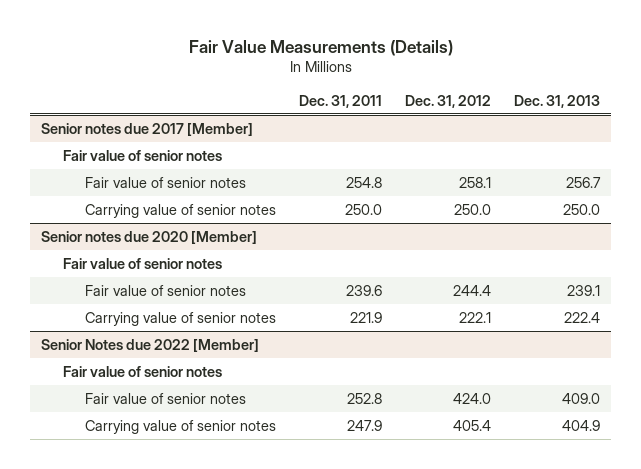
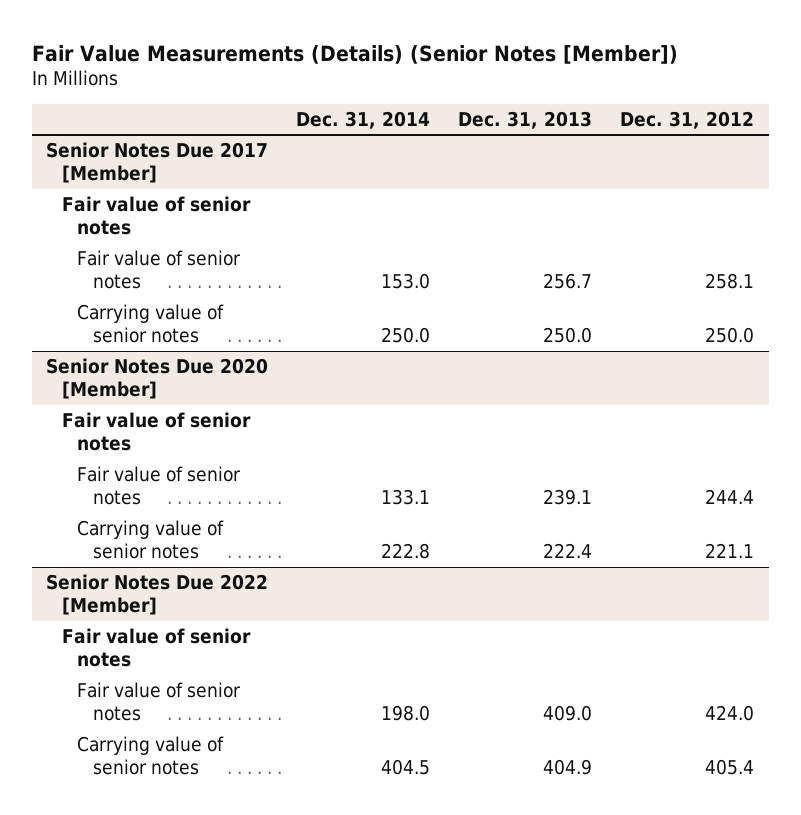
[188,39,453,56] Fair Value Measurements (Details) -> [32,44,679,64] Fair Value Measurements (Details) (Senior Notes [Member])
[299,94,383,108] Dec. 31, 2011 -> none
none -> [296,110,431,129] Dec. 31, 2014
[41,122,254,136] Senior notes due 2017 [Member] -> [46,141,269,184] Senior Notes Due 2017 [Member]
[41,230,258,244] Senior notes due 2020 [Member] -> [46,357,269,400] Senior Notes Due 2020 [Member]
[459,311,492,323] 222.1 -> [705,543,755,559] 221.1
[41,338,260,352] Senior Notes due 2022 [Member] -> [46,573,269,616] Senior Notes Due 2022 [Member]

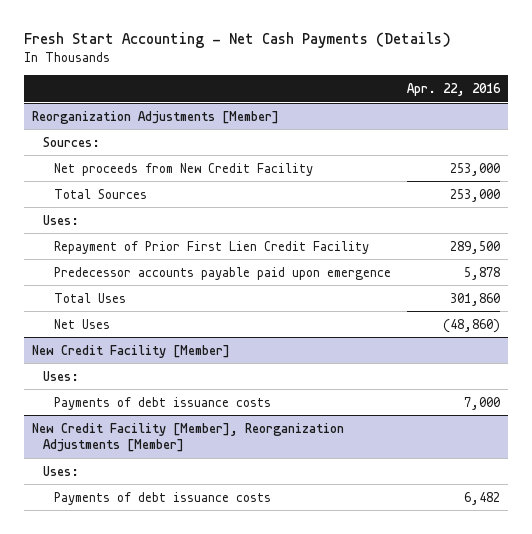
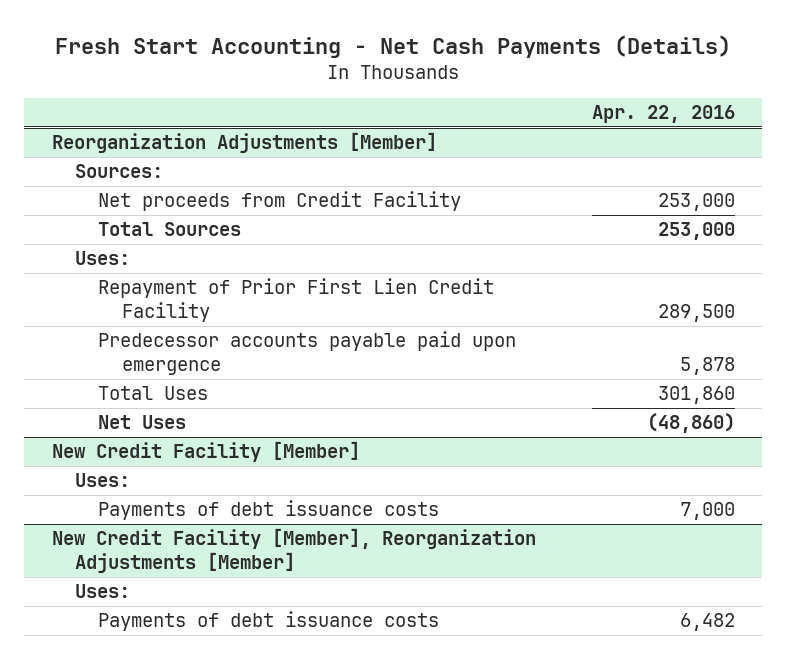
[54,162,314,176] Net proceeds from New Credit Facility -> [98,191,462,212] Net proceeds from Credit Facility

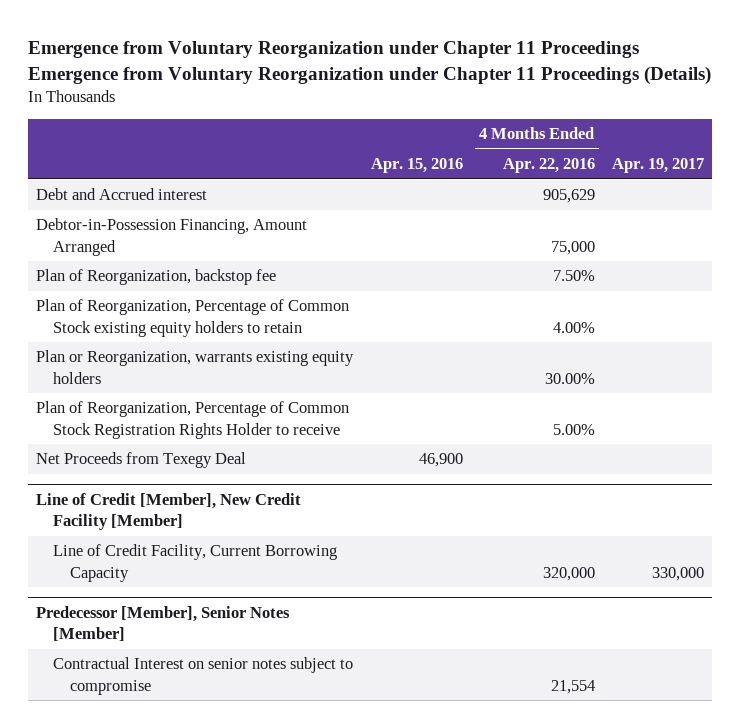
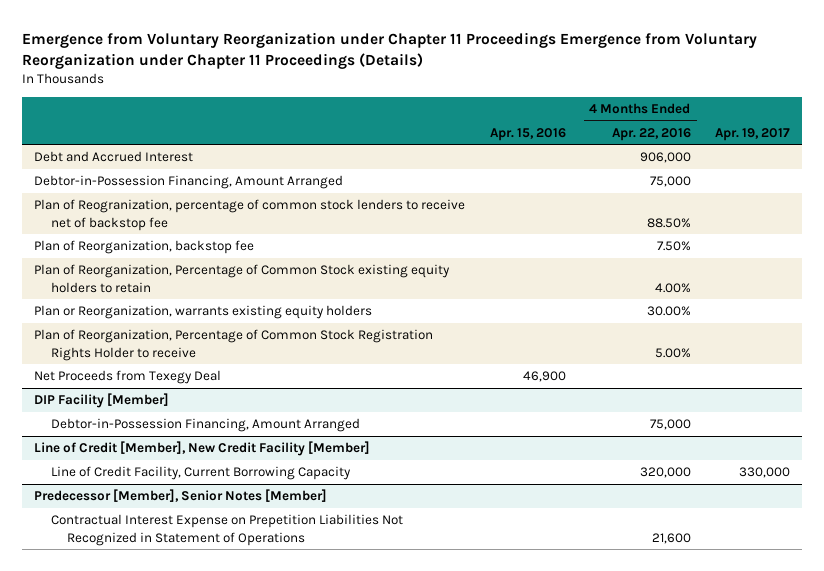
[36,188,208,201] Debt and Accrued interest -> [34,151,194,163] Debt and Accrued Interest
[542,189,595,204] 905,629 -> [639,152,691,164] 906,000
none -> [34,199,466,231] Plan of Reogranization, percentage of common stock lenders to receive net of backstop fee
none -> [34,393,170,409] DIP Facility [Member]
none -> [50,418,360,433] Debtor-in-Possession Financing, Amount Arranged
[53,657,354,695] Contractual Interest on senior notes subject to compromise -> [50,514,403,546] Contractual Interest Expense on Prepetition Liabilities Not Recognized in Statement of Operations
[550,679,595,694] 21,554 -> [651,532,691,544] 21,600

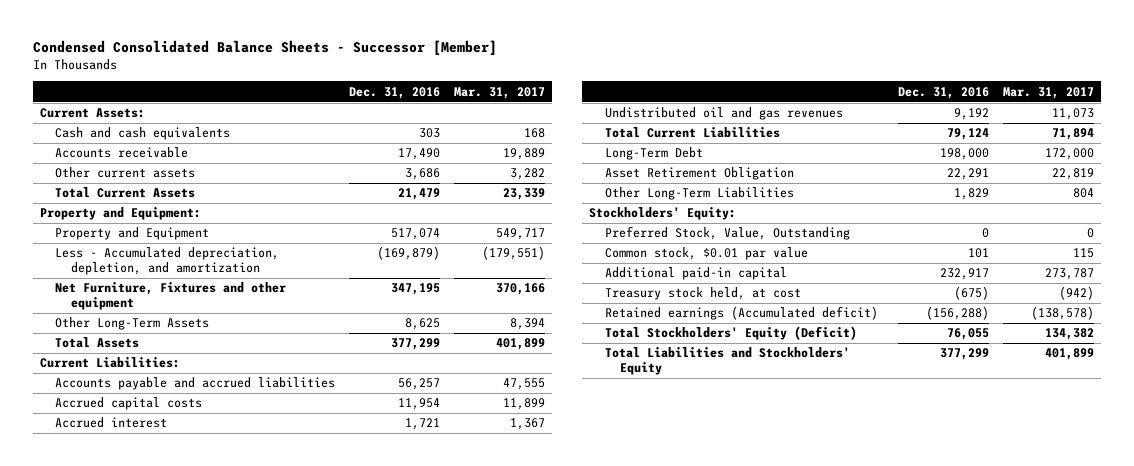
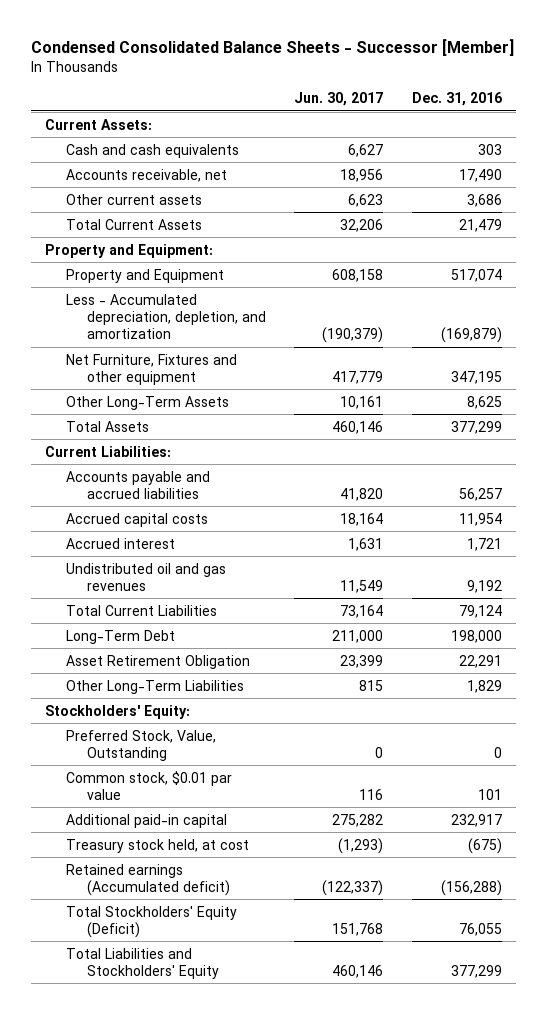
[453,86,545,99] Mar. 31, 2017 -> none
none -> [294,92,384,107] Jun. 30, 2017
[55,147,189,159] Accounts receivable -> [66,168,228,182] Accounts receivable, net

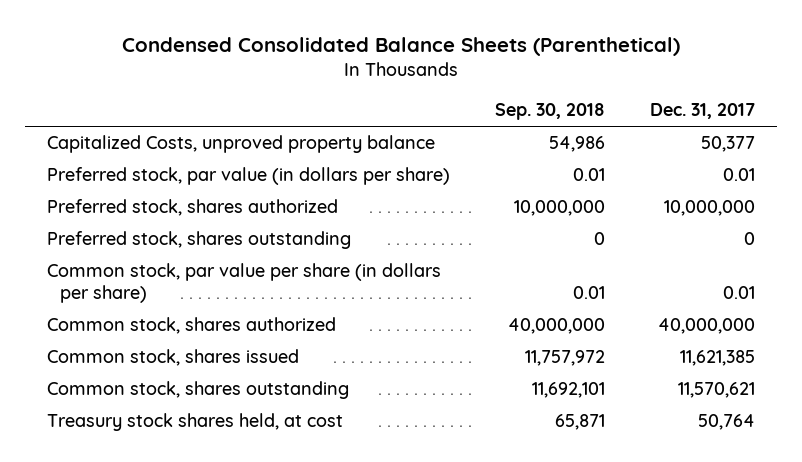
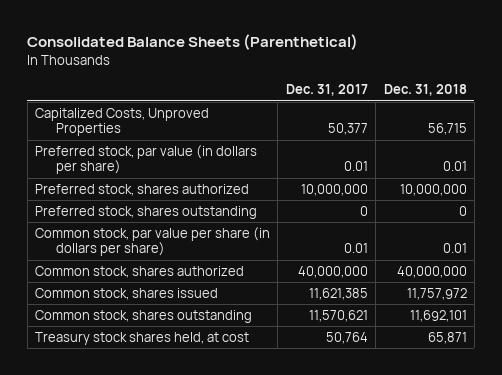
[121,37,680,57] Condensed Consolidated Balance Sheets (Parenthetical) -> [27,34,359,51] Consolidated Balance Sheets (Parenthetical)
[494,103,605,121] Sep. 30, 2018 -> none
none -> [383,84,467,97] Dec. 31, 2018
[47,135,436,154] Capitalized Costs, unproved property balance -> [34,107,209,137] Capitalized Costs, Unproved Properties

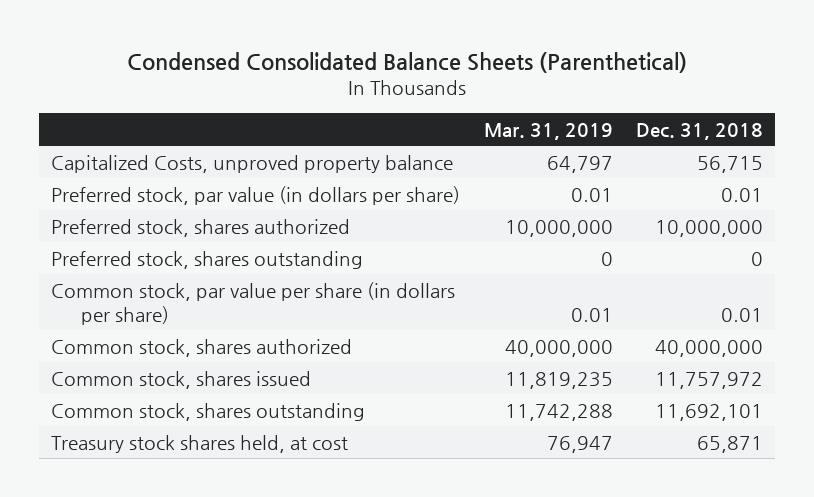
[27,34,359,51] Consolidated Balance Sheets (Parenthetical) -> [127,51,688,73] Condensed Consolidated Balance Sheets (Parenthetical)
[285,84,368,97] Dec. 31, 2017 -> none
none -> [483,122,613,140] Mar. 31, 2019
[34,107,209,137] Capitalized Costs, Unproved Properties -> [51,154,454,173] Capitalized Costs, unproved property balance

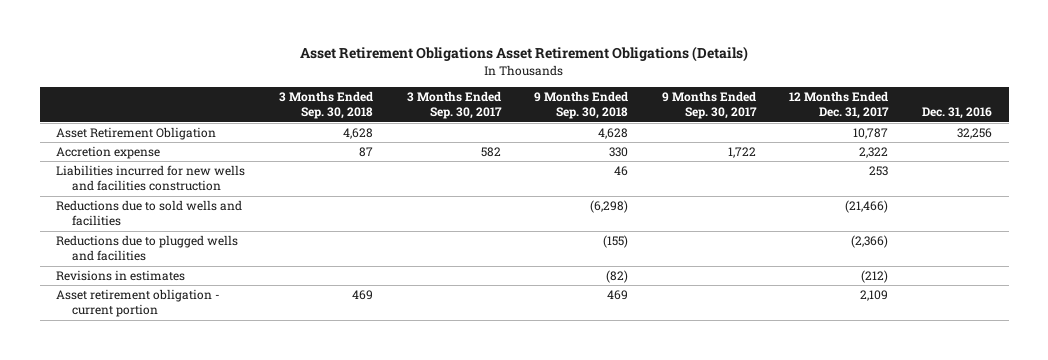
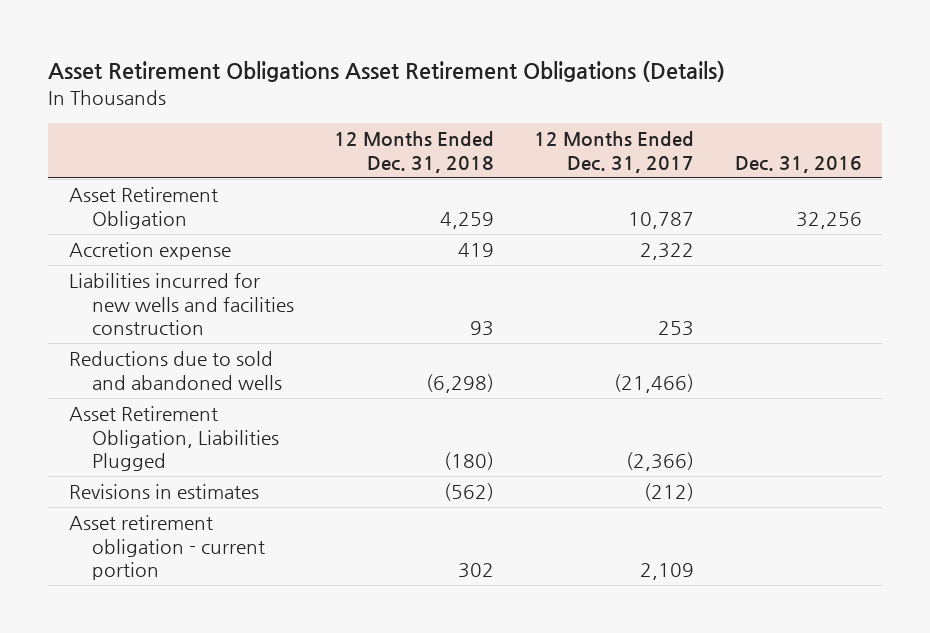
[279,90,374,120] 3 Months Ended Sep. 30, 2018 -> none
[406,90,502,120] 3 Months Ended Sep. 30, 2017 -> none
[534,90,629,120] 9 Months Ended Sep. 30, 2018 -> none
[661,90,757,120] 9 Months Ended Sep. 30, 2017 -> none
none -> [333,131,494,173] 12 Months Ended Dec. 31, 2018
[56,200,243,227] Reductions due to sold wells and facilities -> [68,351,282,390] Reductions due to sold and abandoned wells
[56,235,239,262] Reductions due to plugged wells and facilities -> [68,406,279,472] Asset Retirement Obligation, Liabilities Plugged

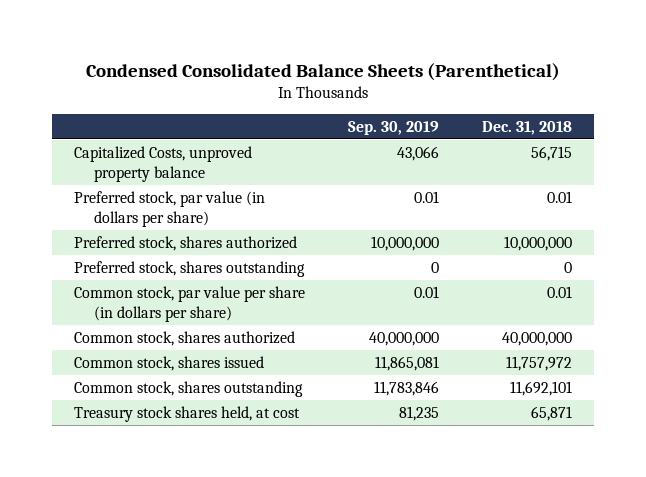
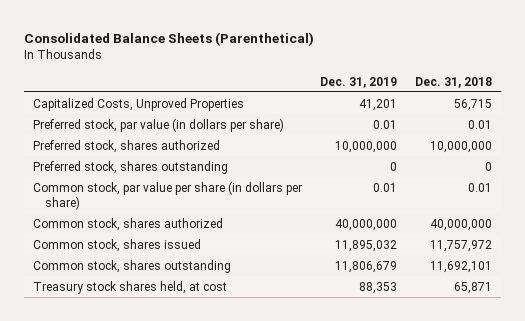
[85,62,560,81] Condensed Consolidated Balance Sheets (Parenthetical) -> [24,31,315,46] Consolidated Balance Sheets (Parenthetical)
[347,120,439,135] Sep. 30, 2019 -> none
none -> [320,76,398,88] Dec. 31, 2019
[73,145,252,182] Capitalized Costs, unproved property balance -> [33,97,245,111] Capitalized Costs, Unproved Properties

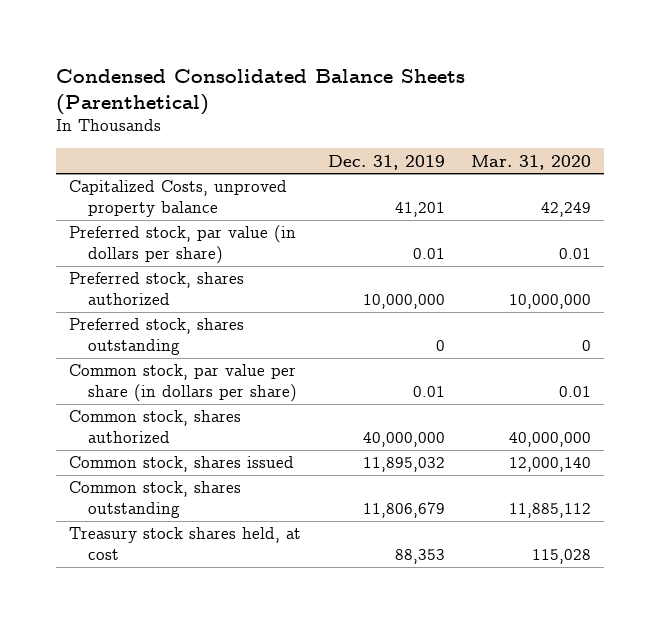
[24,31,315,46] Consolidated Balance Sheets (Parenthetical) -> [56,68,466,115] Condensed Consolidated Balance Sheets (Parenthetical)
[414,76,492,88] Dec. 31, 2018 -> none
none -> [470,154,591,170] Mar. 31, 2020
[33,97,245,111] Capitalized Costs, Unproved Properties -> [69,180,288,218] Capitalized Costs, unproved property balance

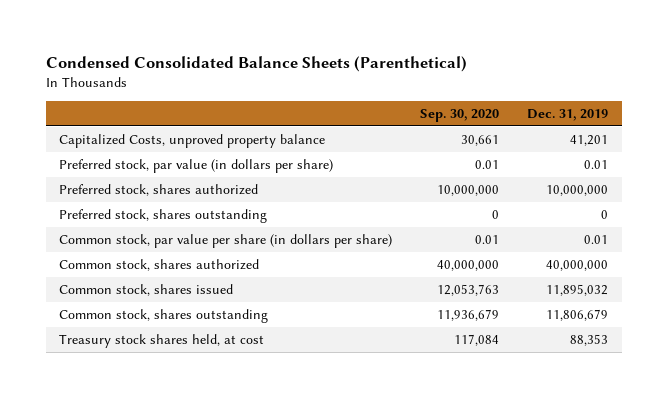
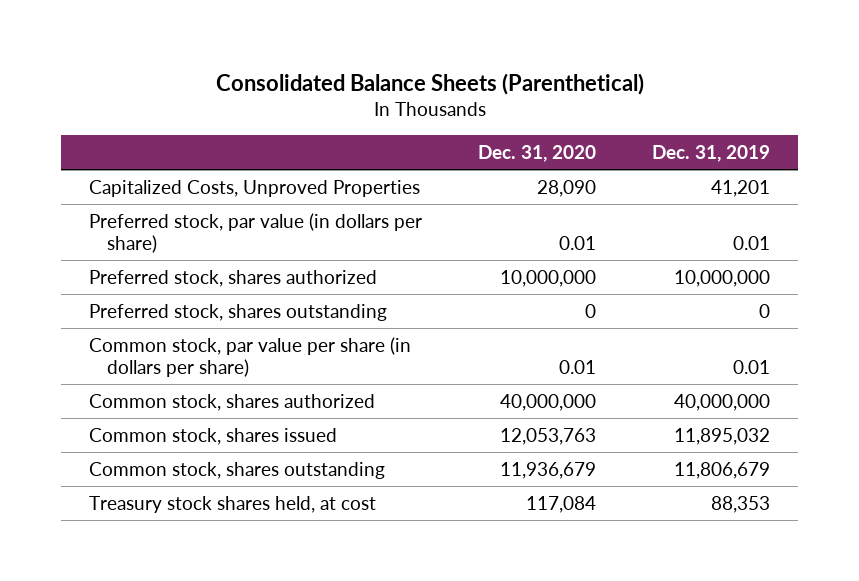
[45,55,467,72] Condensed Consolidated Balance Sheets (Parenthetical) -> [215,72,644,95] Consolidated Balance Sheets (Parenthetical)
[420,109,500,123] Sep. 30, 2020 -> none
none -> [478,145,597,163] Dec. 31, 2020
[59,134,326,149] Capitalized Costs, unproved property balance -> [89,179,421,197] Capitalized Costs, Unproved Properties

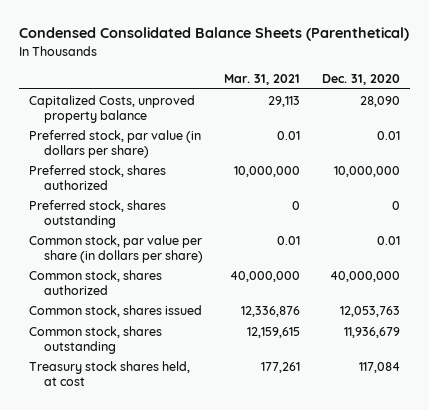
[215,72,644,95] Consolidated Balance Sheets (Parenthetical) -> [18,27,409,42] Condensed Consolidated Balance Sheets (Parenthetical)
[652,145,771,163] Dec. 31, 2019 -> none
none -> [224,74,301,86] Mar. 31, 2021
[89,179,421,197] Capitalized Costs, Unproved Properties -> [29,94,196,123] Capitalized Costs, unproved property balance

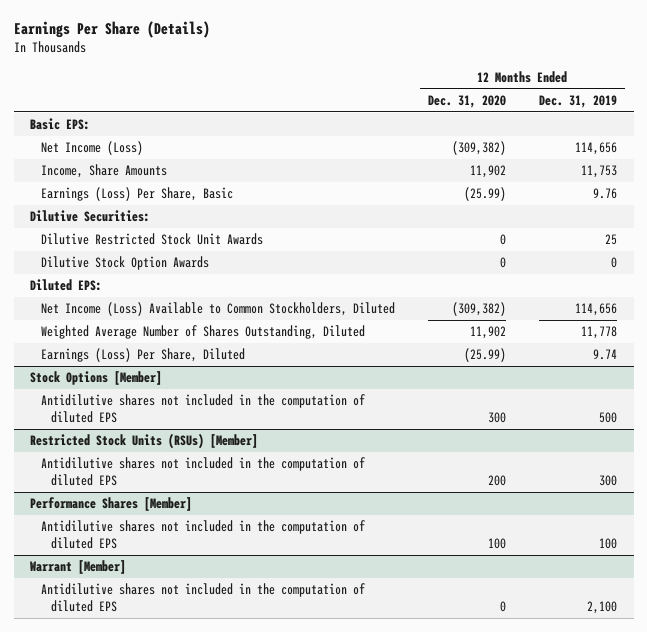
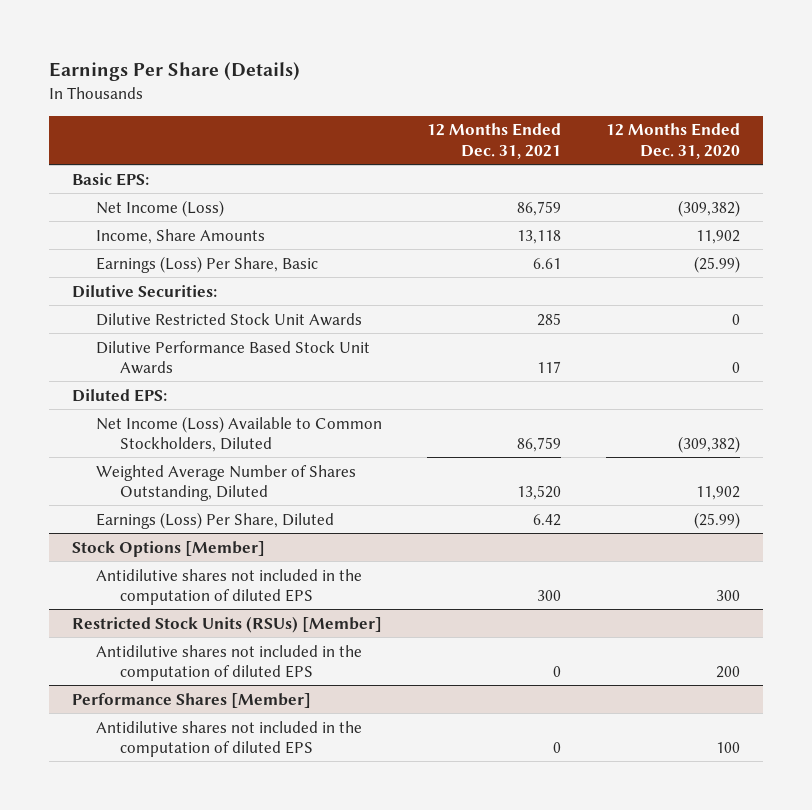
[539,94,618,108] Dec. 31, 2019 -> none
none -> [426,123,561,159] 12 Months Ended Dec. 31, 2021
[40,256,209,271] Dilutive Stock Option Awards -> none
none -> [95,340,370,374] Dilutive Performance Based Stock Unit Awards
[30,560,127,575] Warrant [Member] -> none
[40,583,365,613] Antidilutive shares not included in the computation of diluted EPS -> none

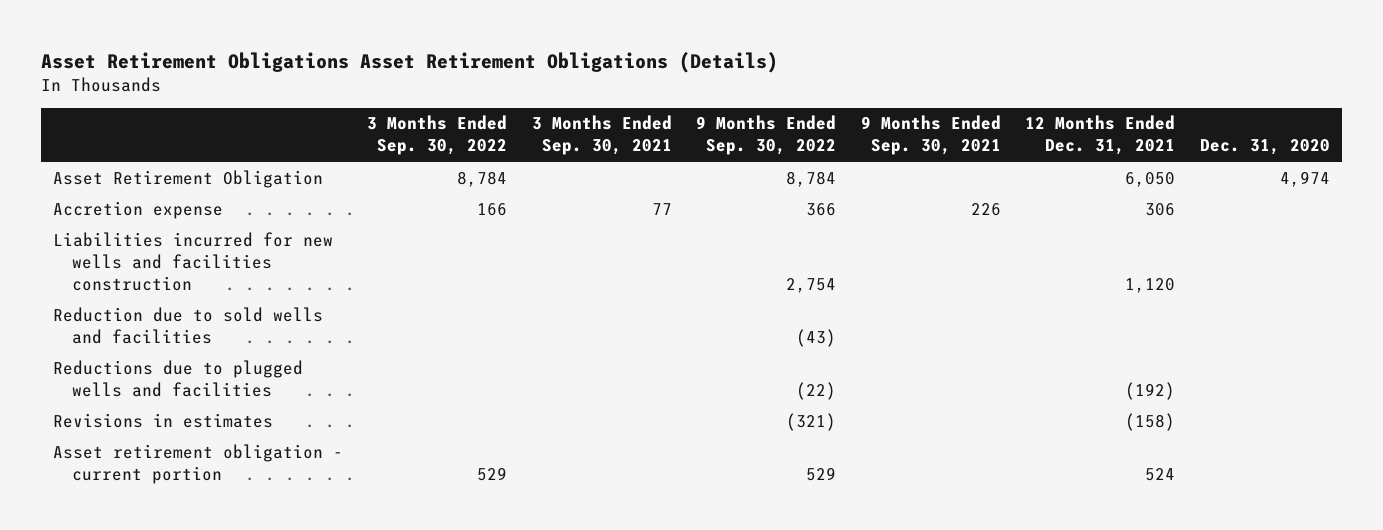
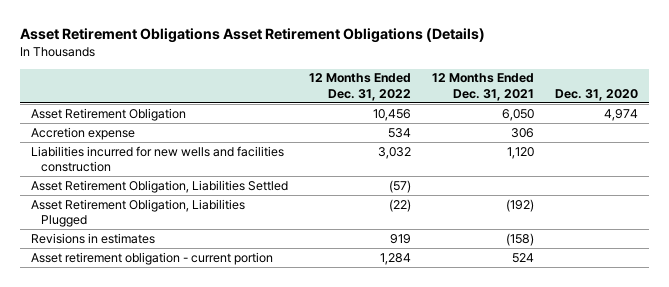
[367,115,508,156] 3 Months Ended Sep. 30, 2022 -> none
[531,115,672,156] 3 Months Ended Sep. 30, 2021 -> none
[696,115,837,156] 9 Months Ended Sep. 30, 2022 -> none
[860,115,1001,156] 9 Months Ended Sep. 30, 2021 -> none
none -> [308,73,411,101] 12 Months Ended Dec. 31, 2022
[53,306,324,344] Reduction due to sold wells and facilities -> [30,179,288,193] Asset Retirement Obligation, Liabilities Settled
[53,359,304,397] Reductions due to plugged wells and facilities -> [30,198,245,227] Asset Retirement Obligation, Liabilities Plugged

